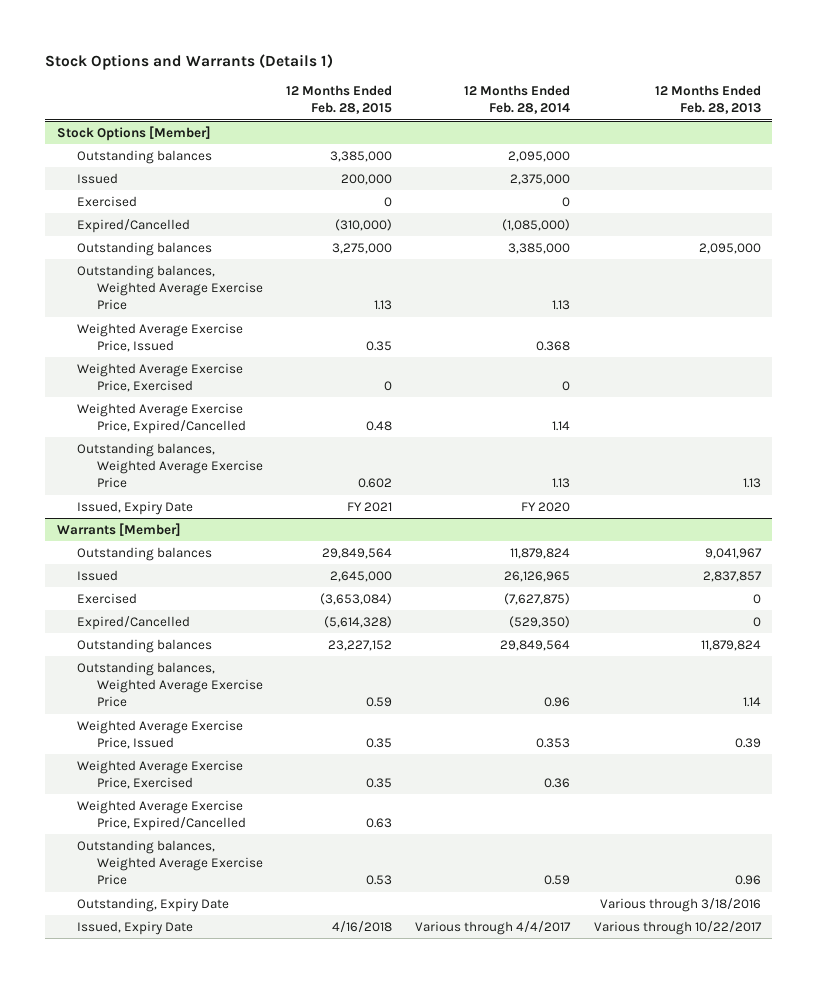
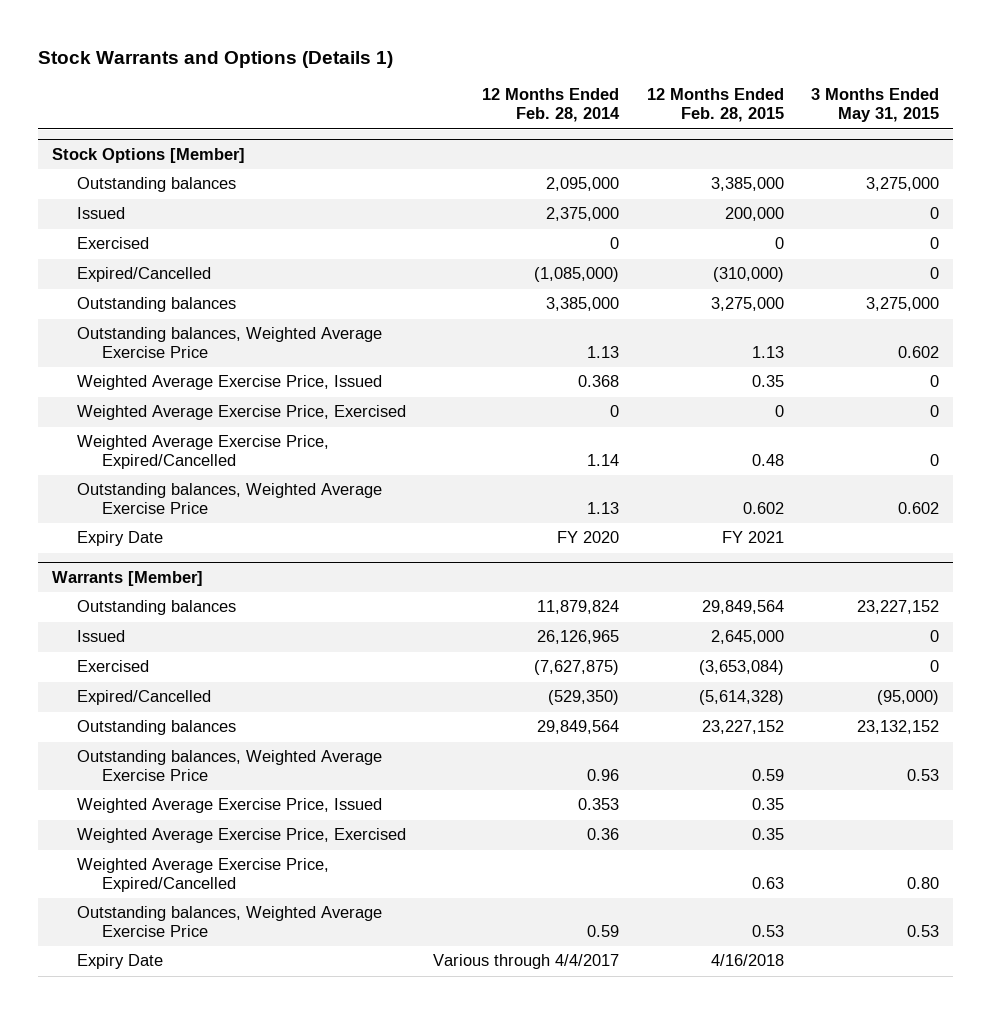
[44,53,333,70] Stock Options and Warrants (Details 1) -> [38,50,394,68] Stock Warrants and Options (Details 1)
[654,85,761,115] 12 Months Ended Feb. 28, 2013 -> none
none -> [811,88,940,123] 3 Months Ended May 31, 2015
[76,500,193,515] Issued, Expiry Date -> [76,531,163,547] Expiry Date
[76,897,229,912] Outstanding, Expiry Date -> none
[76,920,193,935] Issued, Expiry Date -> [76,954,163,970] Expiry Date

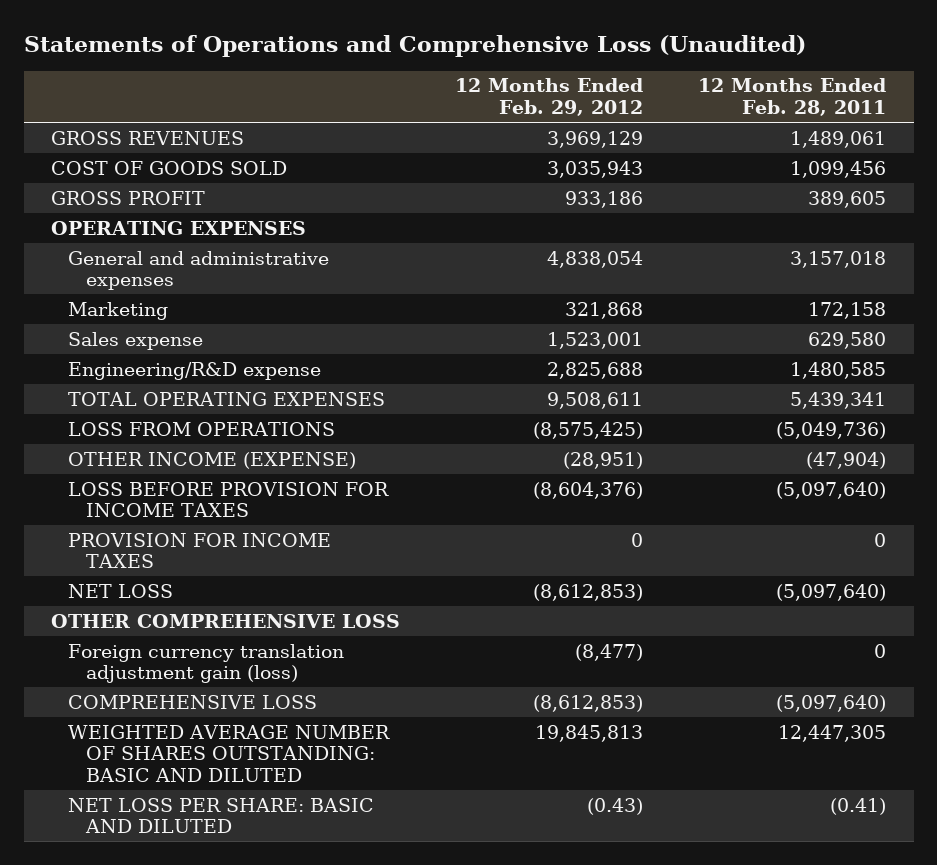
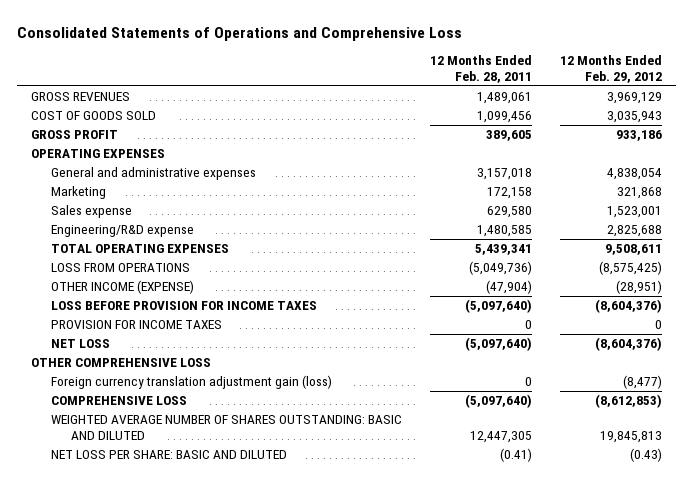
[23,35,806,58] Statements of Operations and Comprehensive Loss (Unaudited) -> [16,26,462,41] Consolidated Statements of Operations and Comprehensive Loss
[533,583,644,601] (8,612,853) -> [594,337,662,352] (8,604,376)

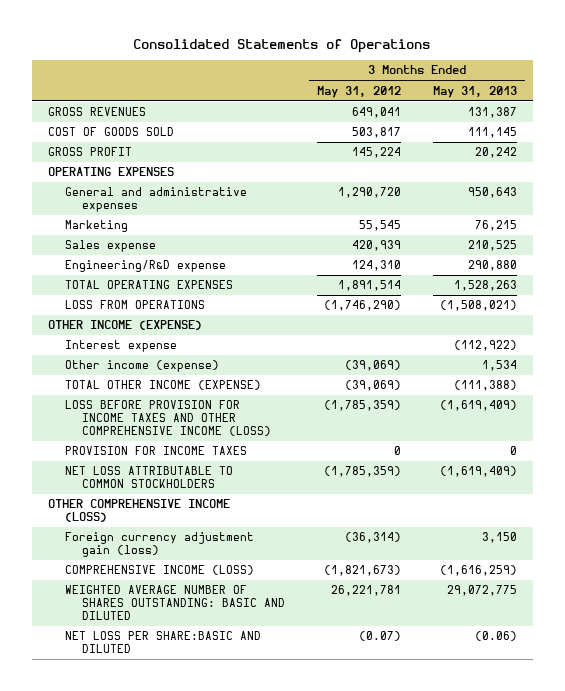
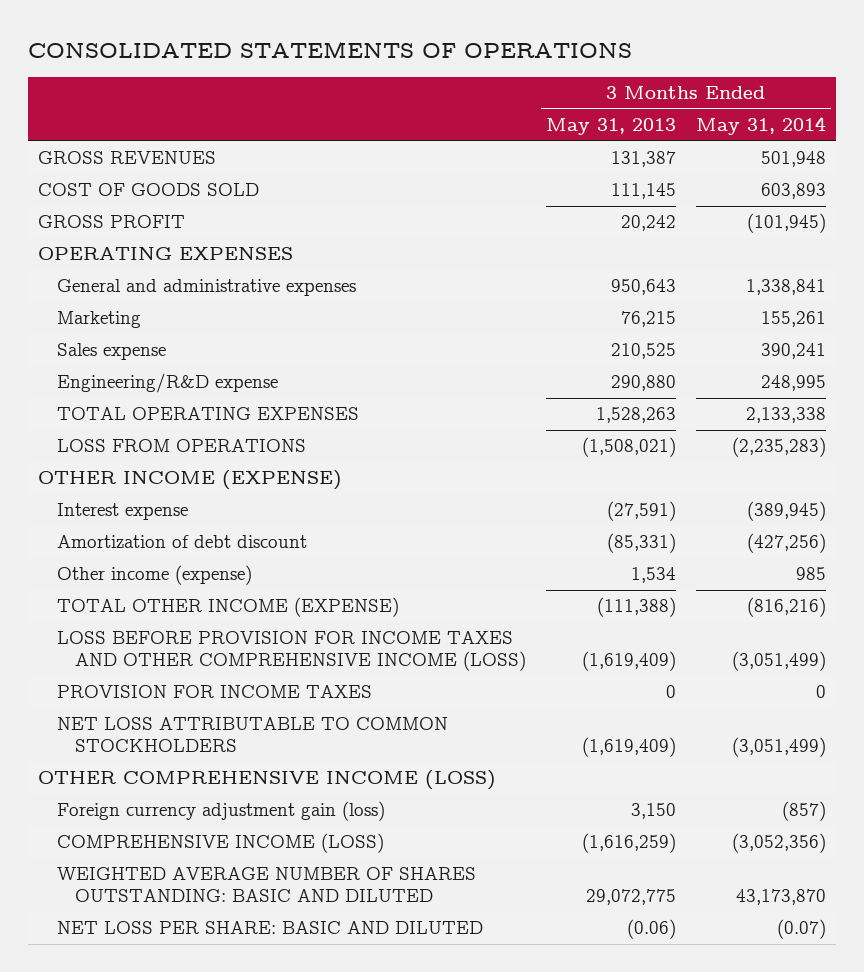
[133,38,431,53] Consolidated Statements of Operations -> [28,40,633,58] CONSOLIDATED STATEMENTS OF OPERATIONS
[316,85,401,98] May 31, 2012 -> none
none -> [695,116,826,136] May 31, 2014
[453,340,517,352] (112,922) -> [607,501,677,522] (27,591)
none -> [56,535,307,549] Amortization of debt discount
[64,631,261,654] NET LOSS PER SHARE:BASIC AND DILUTED -> [56,921,483,935] NET LOSS PER SHARE: BASIC AND DILUTED

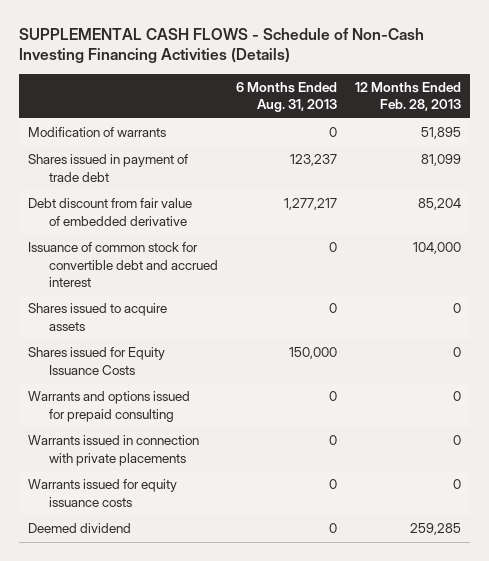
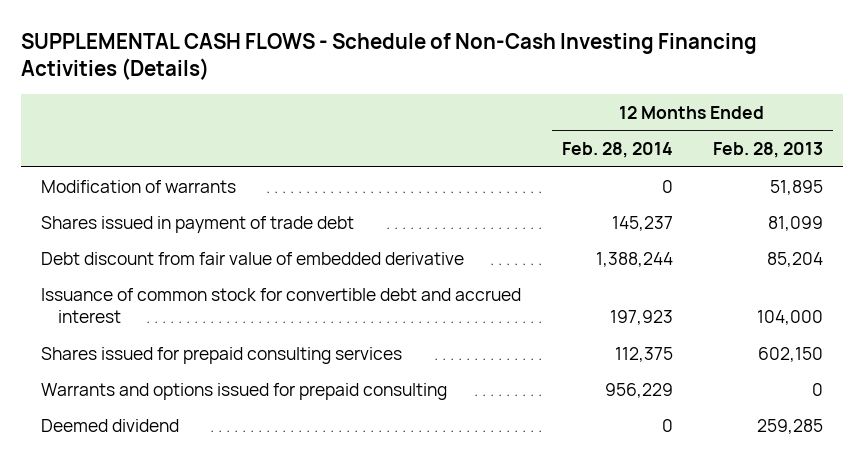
[236,82,338,113] 6 Months Ended Aug. 31, 2013 -> none
none -> [561,141,673,158] Feb. 28, 2014
[28,303,168,331] Shares issued to acquire assets -> none
[28,347,166,375] Shares issued for Equity Issuance Costs -> none
none -> [41,346,403,364] Shares issued for prepaid consulting services
[28,435,200,466] Warrants issued in connection with private placements -> none
[28,479,178,507] Warrants issued for equity issuance costs -> none

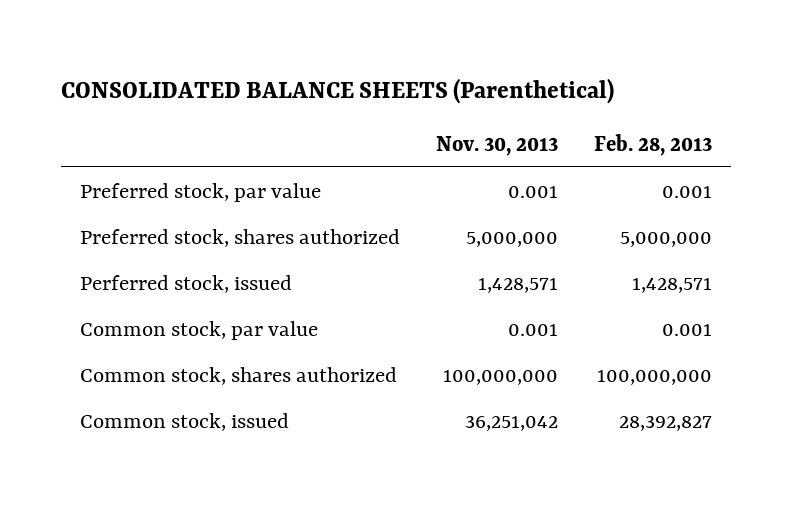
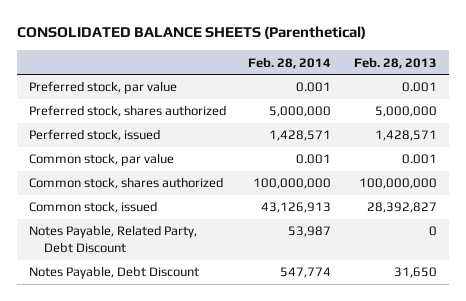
[435,135,558,156] Nov. 30, 2013 -> none
none -> [248,56,332,69] Feb. 28, 2014
none -> [28,225,197,253] Notes Payable, Related Party, Debt Discount
none -> [28,266,199,280] Notes Payable, Debt Discount

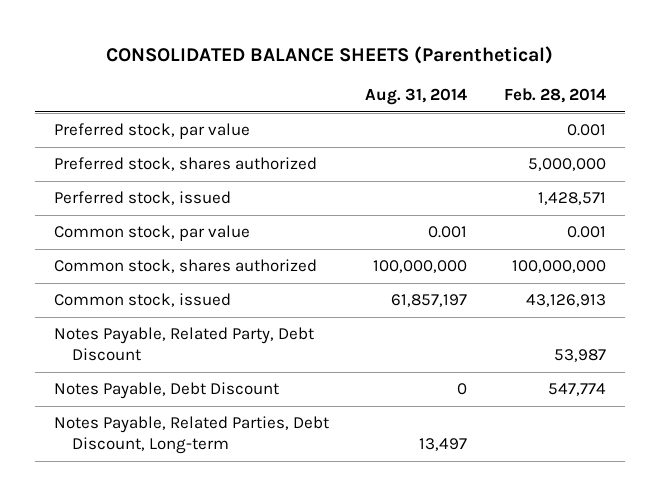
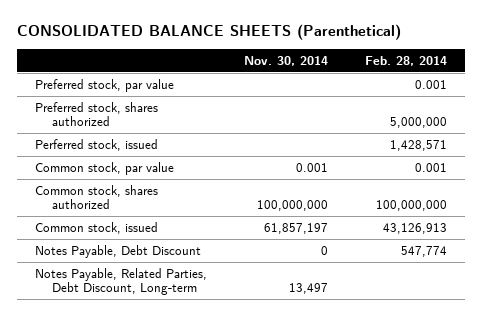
[365,88,468,106] Aug. 31, 2014 -> none
none -> [244,55,329,66] Nov. 30, 2014
[53,327,314,361] Notes Payable, Related Party, Debt Discount -> none

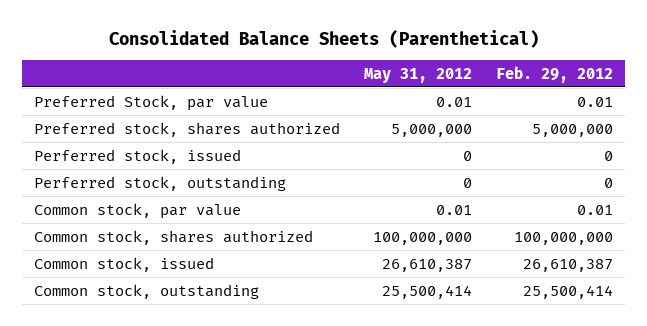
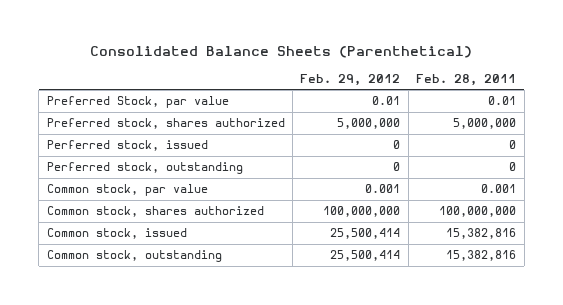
[364,67,473,83] May 31, 2012 -> none
none -> [416,73,517,86] Feb. 28, 2011
[577,204,614,215] 0.01 -> [365,184,401,194] 0.001
[523,258,614,272] 26,610,387 -> [330,228,401,240] 25,500,414

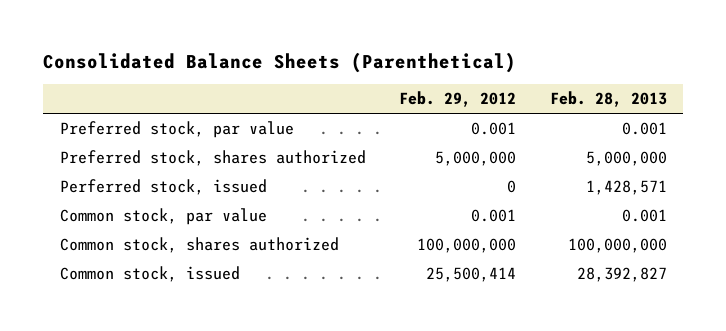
[416,73,517,86] Feb. 28, 2011 -> none
none -> [549,91,667,108] Feb. 28, 2013
[46,96,229,109] Preferred Stock, par value -> [59,121,294,139] Preferred stock, par value
[372,96,401,106] 0.01 -> [471,122,517,136] 0.001
[46,162,243,175] Perferred stock, outstanding -> none
[46,250,222,263] Common stock, outstanding -> none

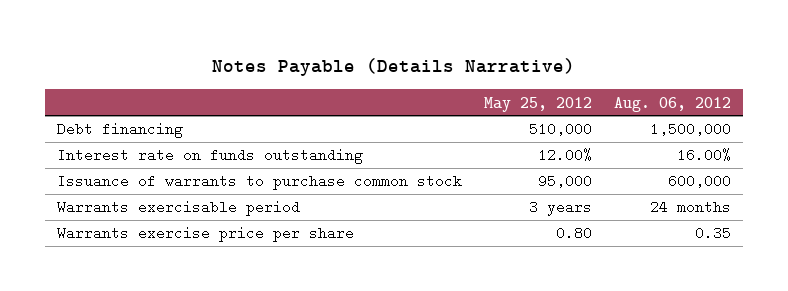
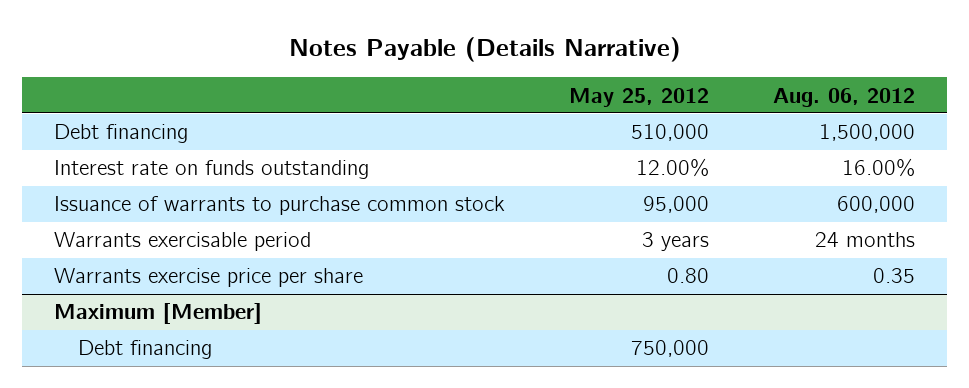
none -> [54,303,263,325] Maximum [Member]
none -> [78,340,213,360] Debt financing

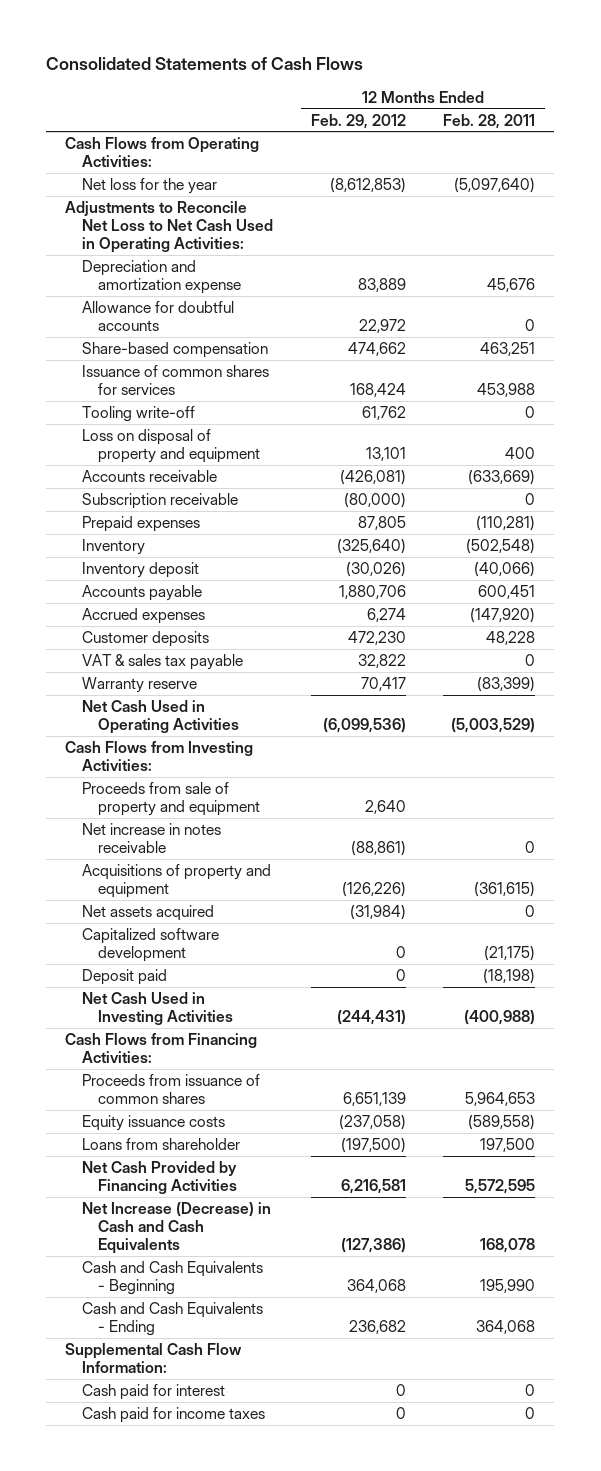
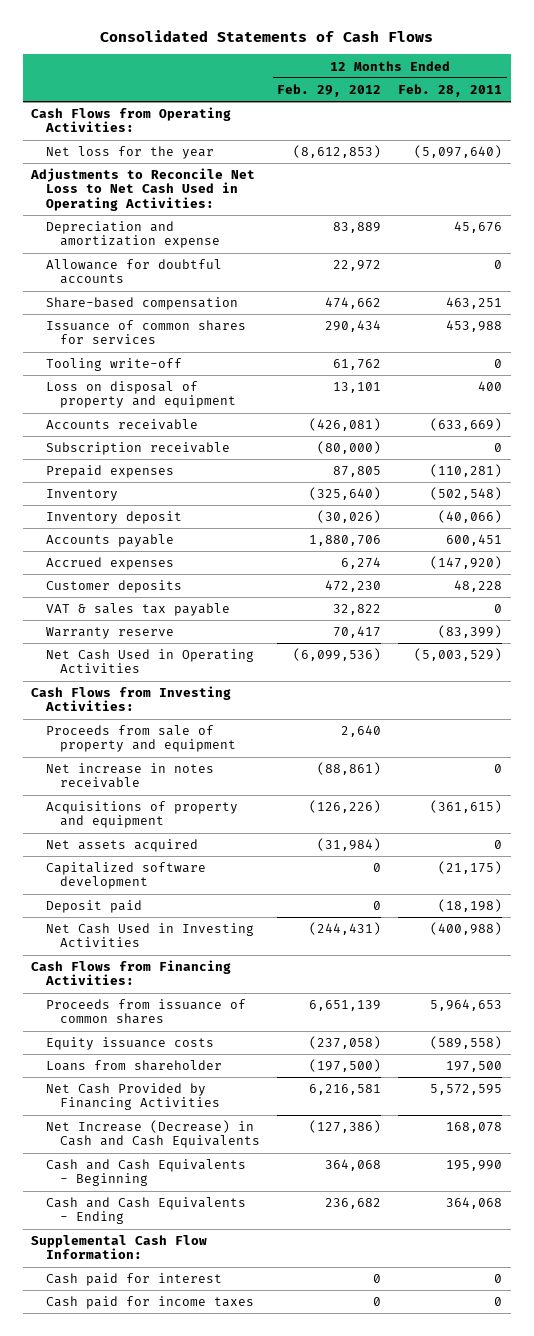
[349,383,406,398] 168,424 -> [324,320,381,333] 290,434

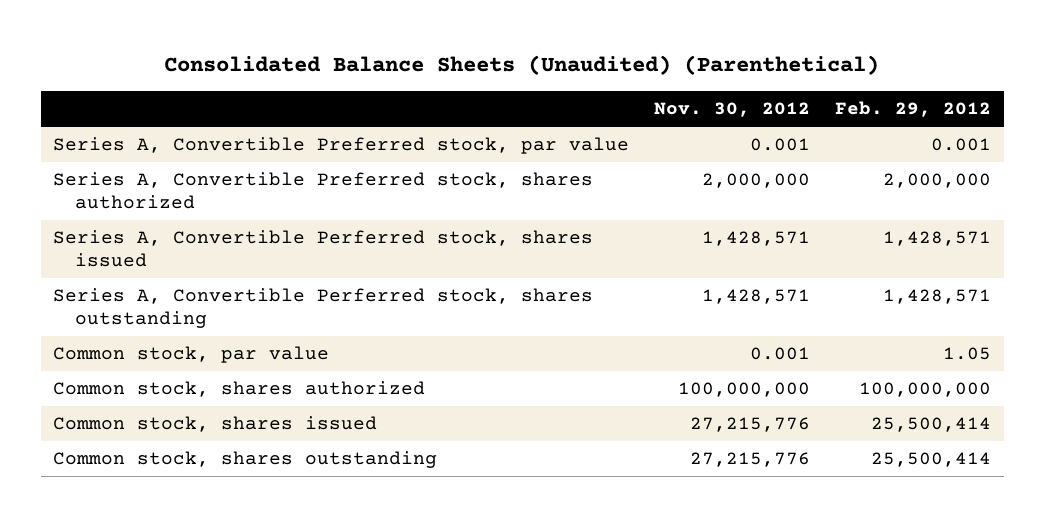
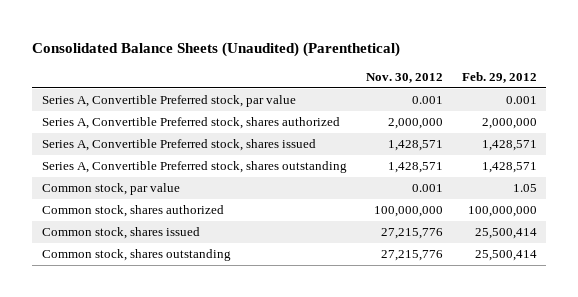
[53,230,594,268] Series A, Convertible Perferred stock, shares issued -> [41,139,316,152] Series A, Convertible Preferred stock, shares issued
[53,288,594,329] Series A, Convertible Perferred stock, shares outstanding -> [41,161,347,174] Series A, Convertible Preferred stock, shares outstanding

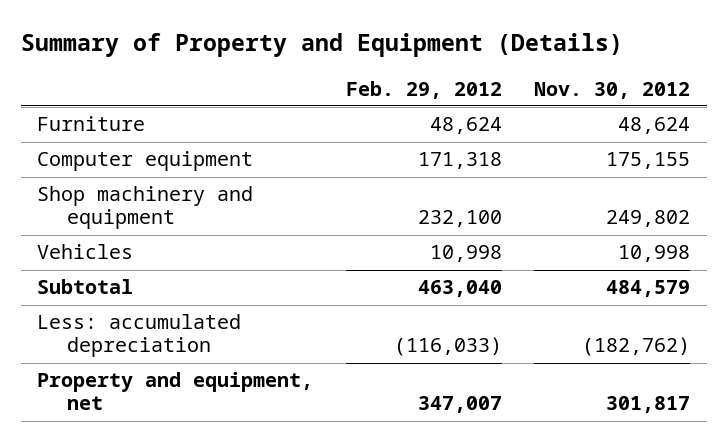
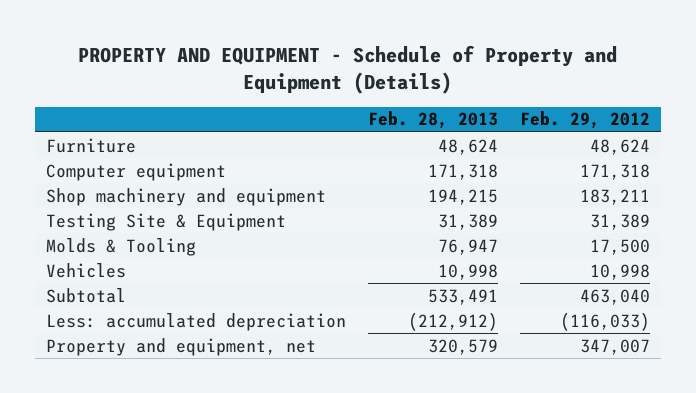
[20,33,623,58] Summary of Property and Equipment (Details) -> [77,44,617,95] PROPERTY AND EQUIPMENT - Schedule of Property and Equipment (Details)
[534,81,691,99] Nov. 30, 2012 -> none
none -> [367,111,498,130] Feb. 28, 2013
[417,210,502,228] 232,100 -> [580,188,651,205] 183,211
none -> [45,212,286,231] Testing Site & Equipment
none -> [45,237,196,256] Molds & Tooling

